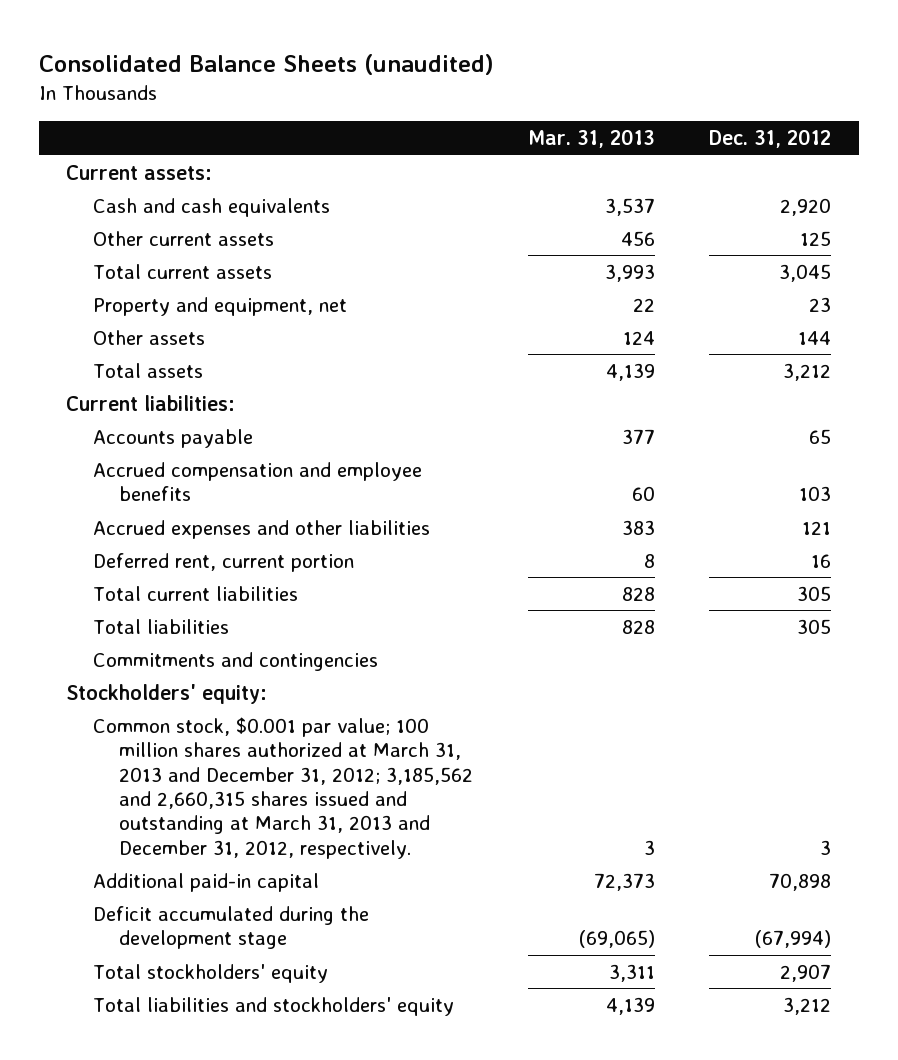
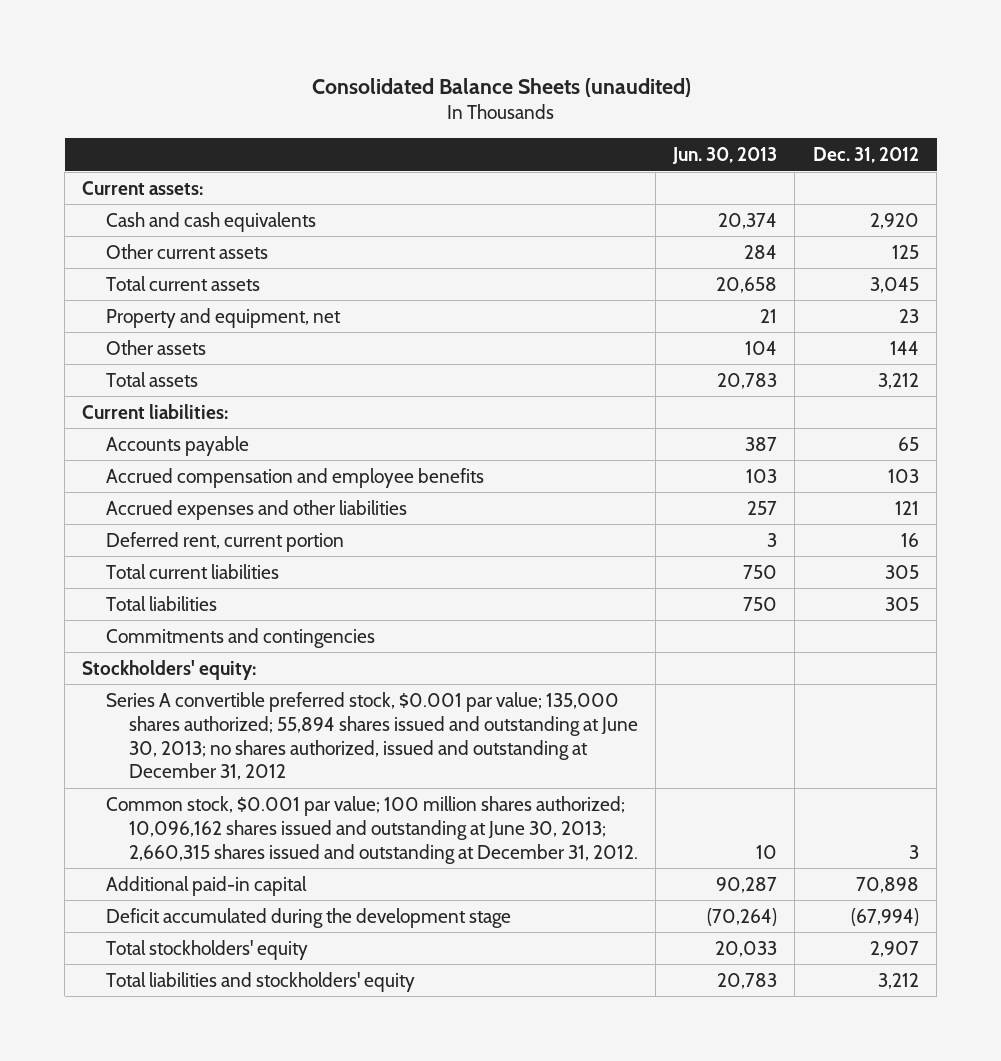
[527,129,655,149] Mar. 31, 2013 -> none
none -> [672,147,778,165] Jun. 30, 2013
none -> [105,691,638,781] Series A convertible preferred stock, $0.001 par value; 135,000 shares authorized; 55,894 shares issued and outstanding at June 30, 2013; no shares authorized, issued and outstanding at December 31, 2012
[92,716,474,859] Common stock, $0.001 par value; 100 million shares authorized at March 31, 2013 and December 31, 2012; 3,185,562 and 2,660,315 shares issued and outstanding at March 31, 2013 and December 31, 2012, respectively. -> [105,795,638,864] Common stock, $0.001 par value; 100 million shares authorized; 10,096,162 shares issued and outstanding at June 30, 2013; 2,660,315 shares issued and outstanding at December 31, 2012.

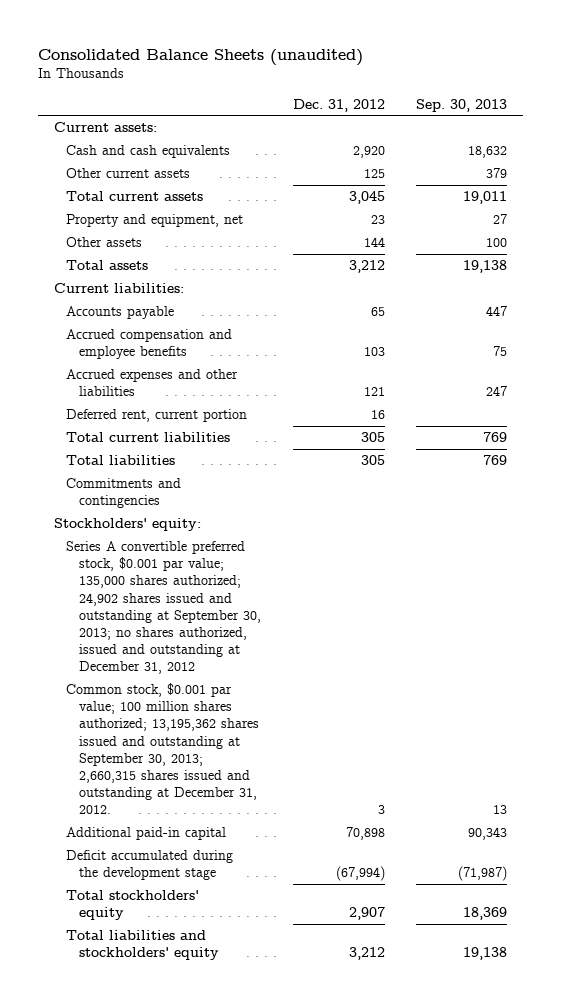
[672,147,778,165] Jun. 30, 2013 -> none
none -> [416,98,508,112] Sep. 30, 2013
[105,691,638,781] Series A convertible preferred stock, $0.001 par value; 135,000 shares authorized; 55,894 shares issued and outstanding at June 30, 2013; no shares authorized, issued and outstanding at December 31, 2012 -> [66,541,261,674] Series A convertible preferred stock, $0.001 par value; 135,000 shares authorized; 24,902 shares issued and outstanding at September 30, 2013; no shares authorized, issued and outstanding at December 31, 2012
[105,795,638,864] Common stock, $0.001 par value; 100 million shares authorized; 10,096,162 shares issued and outstanding at June 30, 2013; 2,660,315 shares issued and outstanding at December 31, 2012. -> [66,683,259,814] Common stock, $0.001 par value; 100 million shares authorized; 13,195,362 shares issued and outstanding at September 30, 2013; 2,660,315 shares issued and outstanding at December 31, 2012.

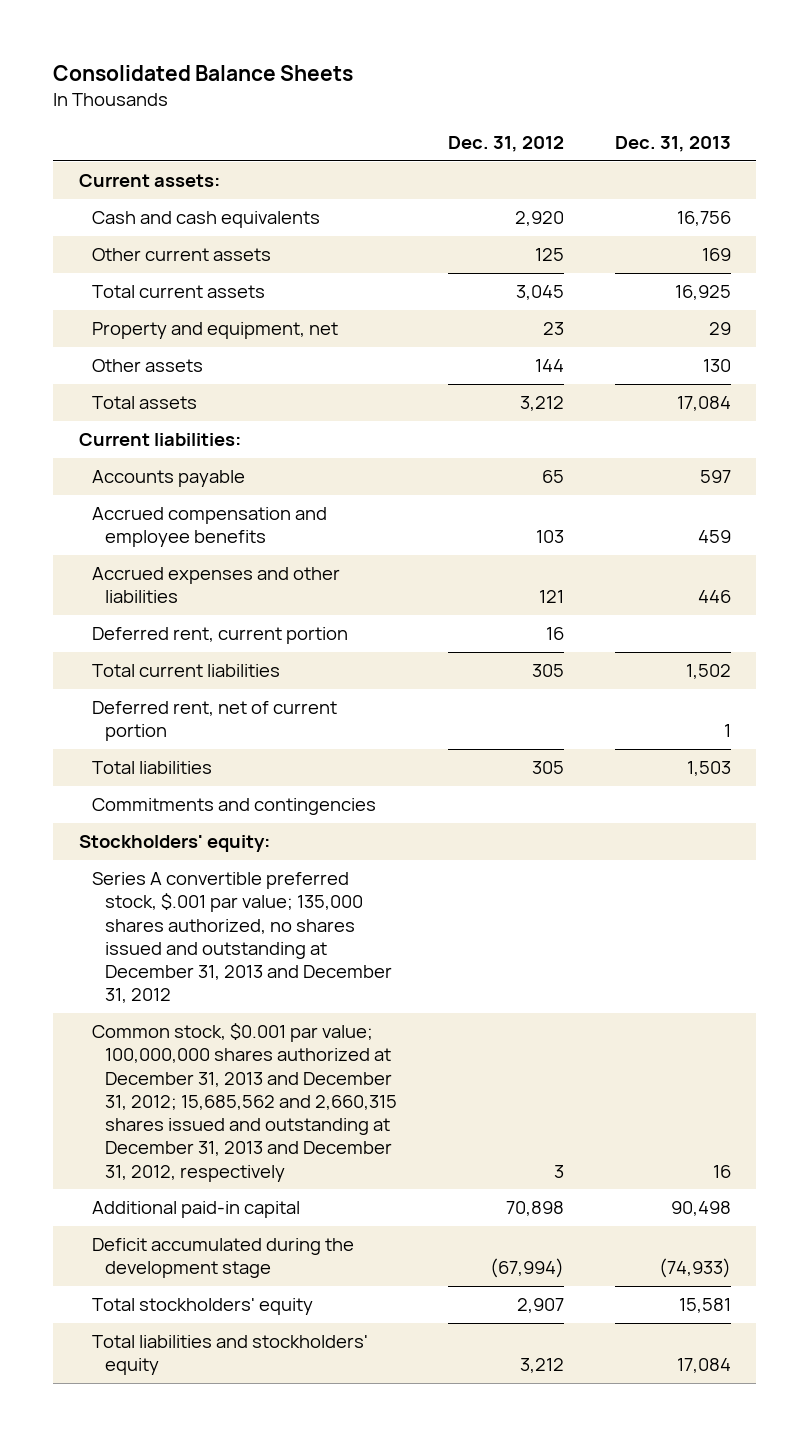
[38,48,364,66] Consolidated Balance Sheets (unaudited) -> [53,65,354,82] Consolidated Balance Sheets
[416,98,508,112] Sep. 30, 2013 -> none
none -> [614,136,731,153] Dec. 31, 2013
none -> [91,700,337,742] Deferred rent, net of current portion
[66,541,261,674] Series A convertible preferred stock, $0.001 par value; 135,000 shares authorized; 24,902 shares issued and outstanding at September 30, 2013; no shares authorized, issued and outstanding at December 31, 2012 -> [91,871,393,1004] Series A convertible preferred stock, $.001 par value; 135,000 shares authorized, no shares issued and outstanding at December 31, 2013 and December 31, 2012
[66,683,259,814] Common stock, $0.001 par value; 100 million shares authorized; 13,195,362 shares issued and outstanding at September 30, 2013; 2,660,315 shares issued and outstanding at December 31, 2012. -> [91,1022,398,1182] Common stock, $0.001 par value; 100,000,000 shares authorized at December 31, 2013 and December 31, 2012; 15,685,562 and 2,660,315 shares issued and outstanding at December 31, 2013 and December 31, 2012, respectively

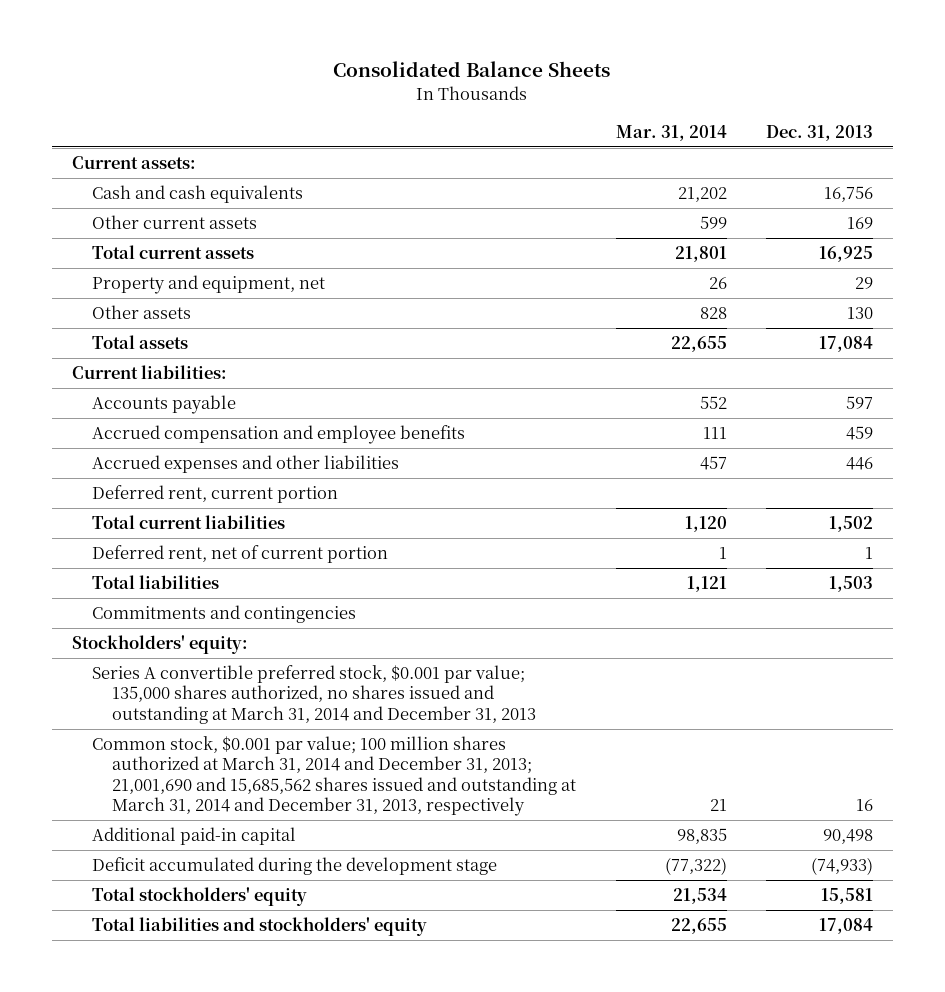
[447,136,564,153] Dec. 31, 2012 -> none
none -> [615,124,727,141] Mar. 31, 2014
[91,871,393,1004] Series A convertible preferred stock, $.001 par value; 135,000 shares authorized, no shares issued and outstanding at December 31, 2013 and December 31, 2012 -> [91,665,536,724] Series A convertible preferred stock, $0.001 par value; 135,000 shares authorized, no shares issued and outstanding at March 31, 2014 and December 31, 2013
[91,1022,398,1182] Common stock, $0.001 par value; 100,000,000 shares authorized at December 31, 2013 and December 31, 2012; 15,685,562 and 2,660,315 shares issued and outstanding at December 31, 2013 and December 31, 2012, respectively -> [91,736,576,817] Common stock, $0.001 par value; 100 million shares authorized at March 31, 2014 and December 31, 2013; 21,001,690 and 15,685,562 shares issued and outstanding at March 31, 2014 and December 31, 2013, respectively

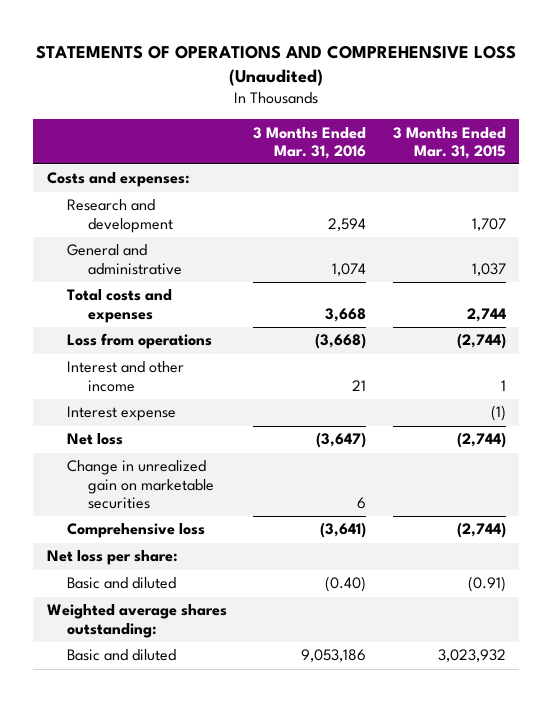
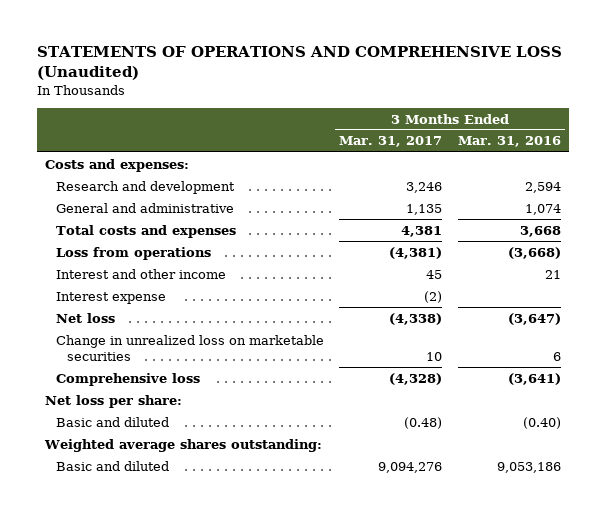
[392,126,506,159] 3 Months Ended Mar. 31, 2015 -> none
none -> [339,136,443,148] Mar. 31, 2017
[67,460,214,509] Change in unrealized gain on marketable securities -> [55,334,324,361] Change in unrealized loss on marketable securities

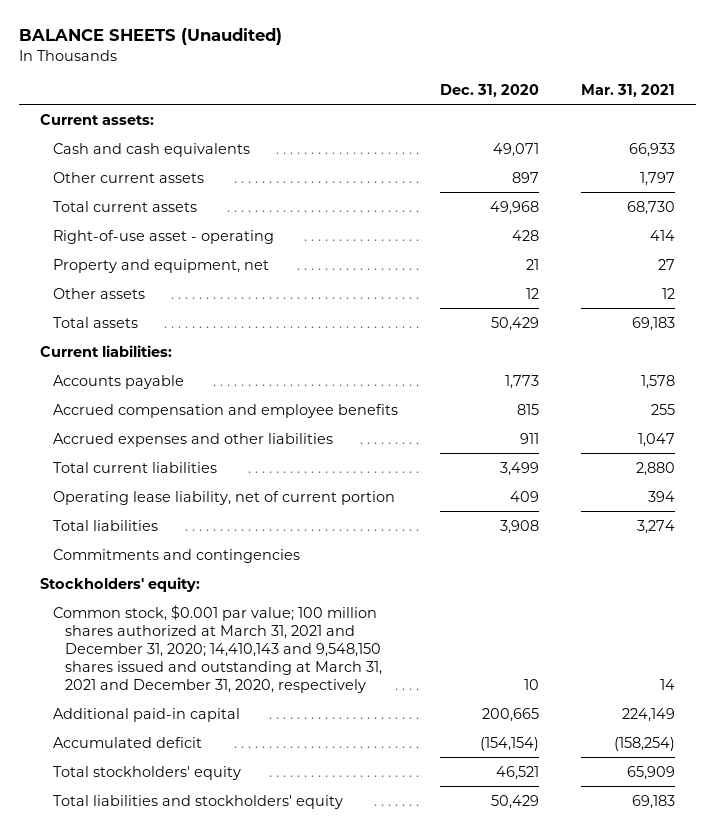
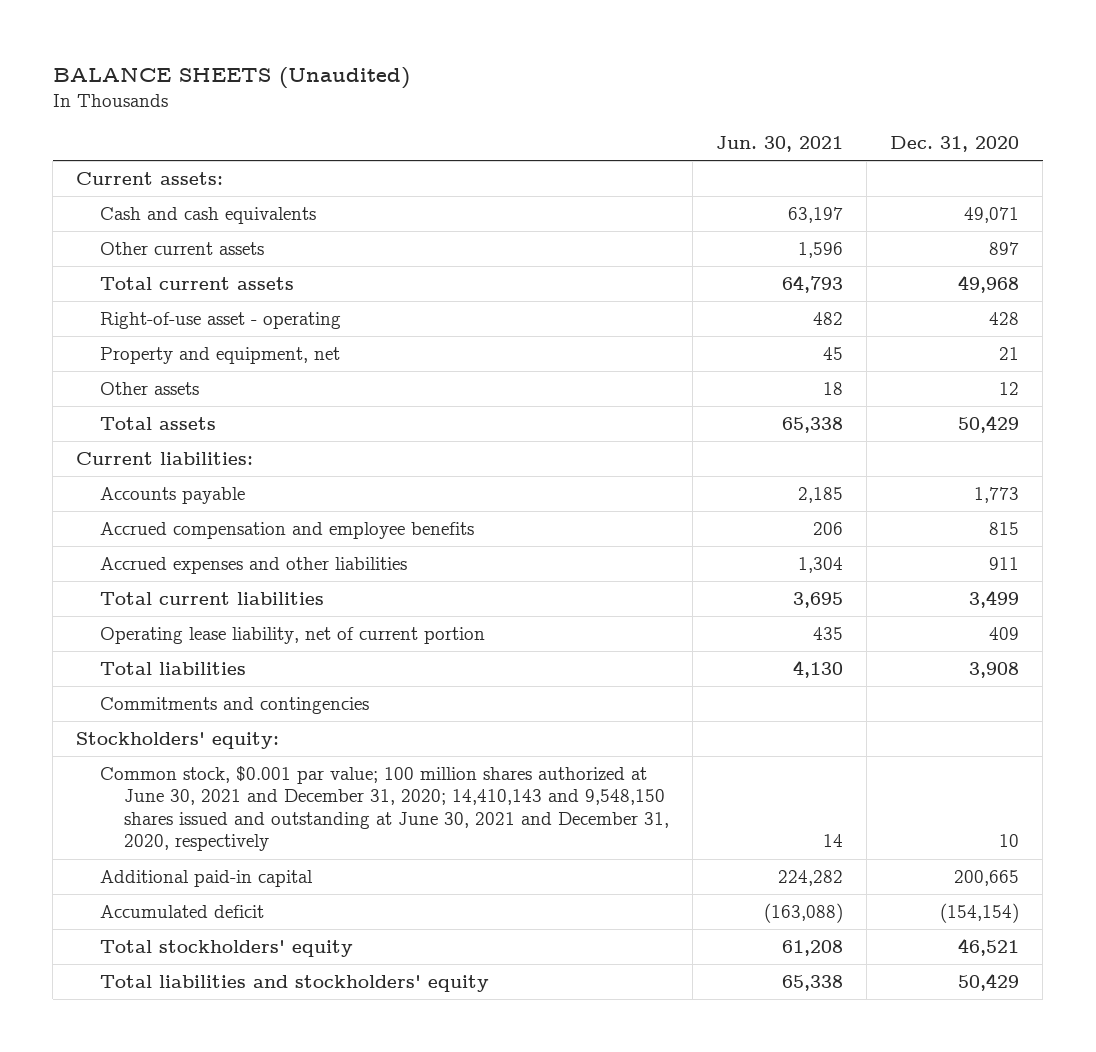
[580,83,675,97] Mar. 31, 2021 -> none
none -> [716,136,844,153] Jun. 30, 2021
[52,604,383,693] Common stock, $0.001 par value; 100 million shares authorized at March 31, 2021 and December 31, 2020; 14,410,143 and 9,548,150 shares issued and outstanding at March 31, 2021 and December 31, 2020, respectively -> [100,766,669,852] Common stock, $0.001 par value; 100 million shares authorized at June 30, 2021 and December 31, 2020; 14,410,143 and 9,548,150 shares issued and outstanding at June 30, 2021 and December 31, 2020, respectively

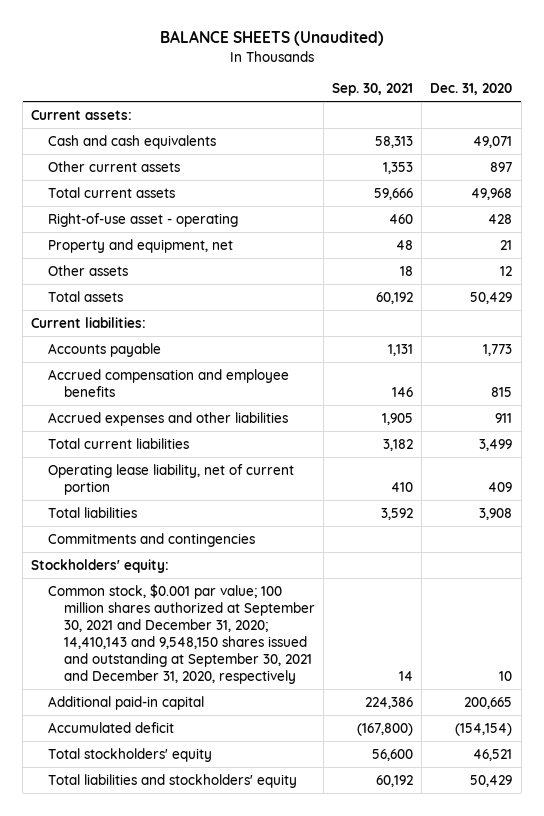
[716,136,844,153] Jun. 30, 2021 -> none
none -> [332,82,414,96] Sep. 30, 2021
[100,766,669,852] Common stock, $0.001 par value; 100 million shares authorized at June 30, 2021 and December 31, 2020; 14,410,143 and 9,548,150 shares issued and outstanding at June 30, 2021 and December 31, 2020, respectively -> [47,583,315,684] Common stock, $0.001 par value; 100 million shares authorized at September 30, 2021 and December 31, 2020; 14,410,143 and 9,548,150 shares issued and outstanding at September 30, 2021 and December 31, 2020, respectively

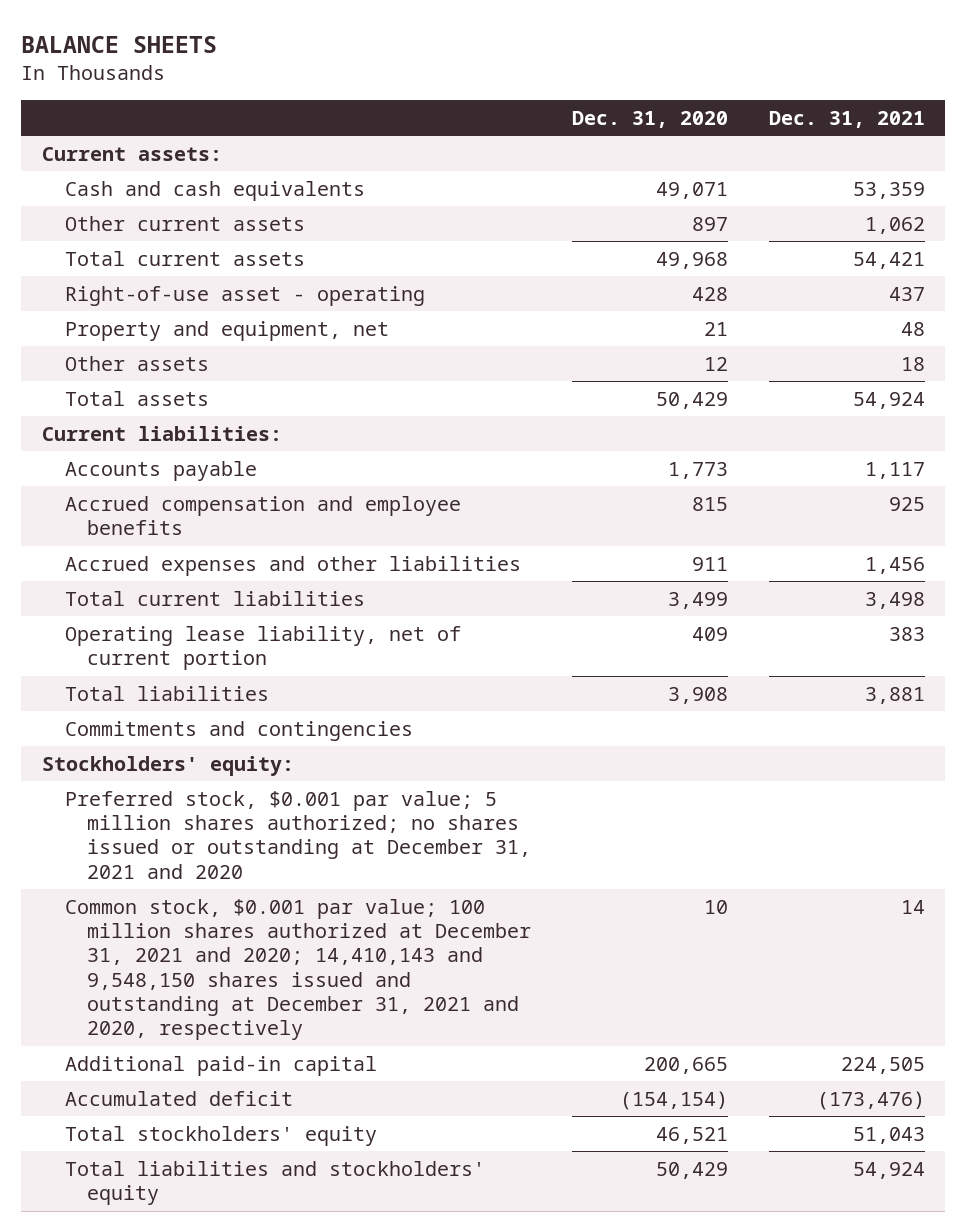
[159,30,384,47] BALANCE SHEETS (Unaudited) -> [21,35,218,53] BALANCE SHEETS
[332,82,414,96] Sep. 30, 2021 -> none
none -> [768,110,925,128] Dec. 31, 2021
none -> [64,790,532,879] Preferred stock, $0.001 par value; 5 million shares authorized; no shares issued or outstanding at December 31, 2021 and 2020
[47,583,315,684] Common stock, $0.001 par value; 100 million shares authorized at September 30, 2021 and December 31, 2020; 14,410,143 and 9,548,150 shares issued and outstanding at September 30, 2021 and December 31, 2020, respectively -> [64,898,532,1041] Common stock, $0.001 par value; 100 million shares authorized at December 31, 2021 and 2020; 14,410,143 and 9,548,150 shares issued and outstanding at December 31, 2021 and 2020, respectively

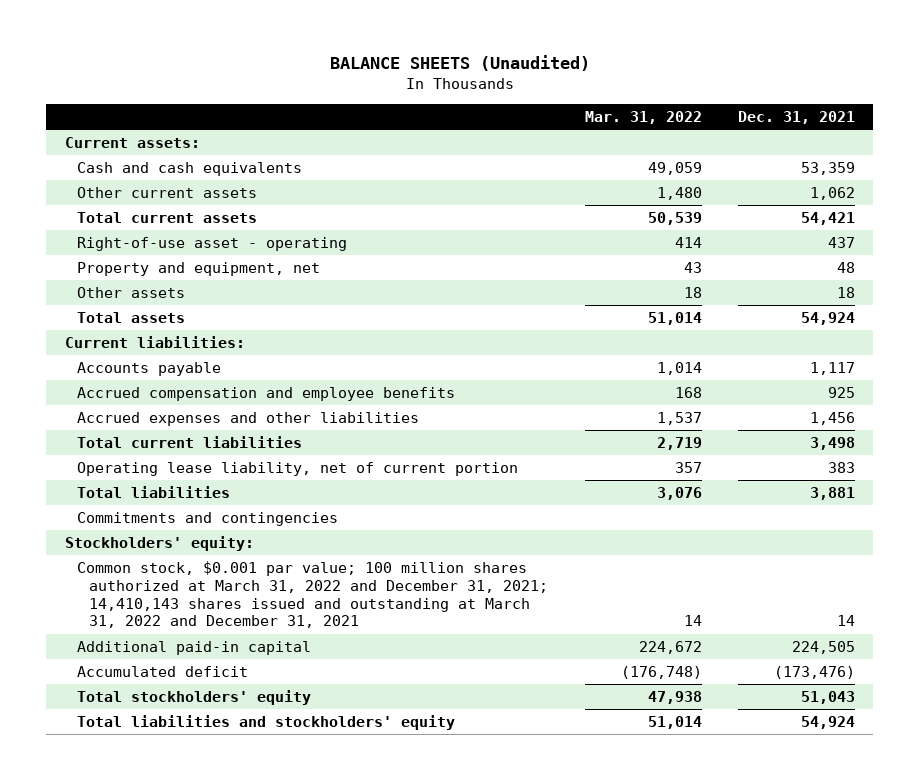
[21,35,218,53] BALANCE SHEETS -> [329,55,590,72] BALANCE SHEETS (Unaudited)
[572,110,729,128] Dec. 31, 2020 -> none
none -> [584,110,702,124] Mar. 31, 2022
[64,790,532,879] Preferred stock, $0.001 par value; 5 million shares authorized; no shares issued or outstanding at December 31, 2021 and 2020 -> none
[64,898,532,1041] Common stock, $0.001 par value; 100 million shares authorized at December 31, 2021 and 2020; 14,410,143 and 9,548,150 shares issued and outstanding at December 31, 2021 and 2020, respectively -> [76,561,548,629] Common stock, $0.001 par value; 100 million shares authorized at March 31, 2022 and December 31, 2021; 14,410,143 shares issued and outstanding at March 31, 2022 and December 31, 2021

